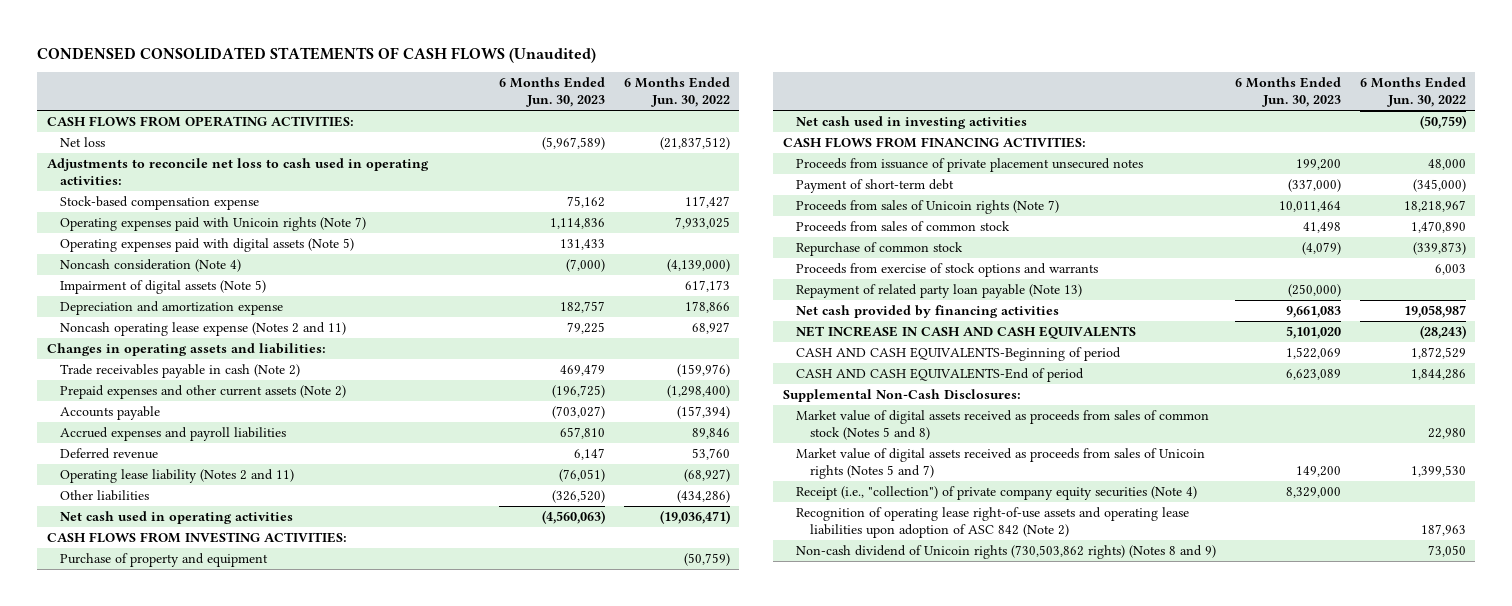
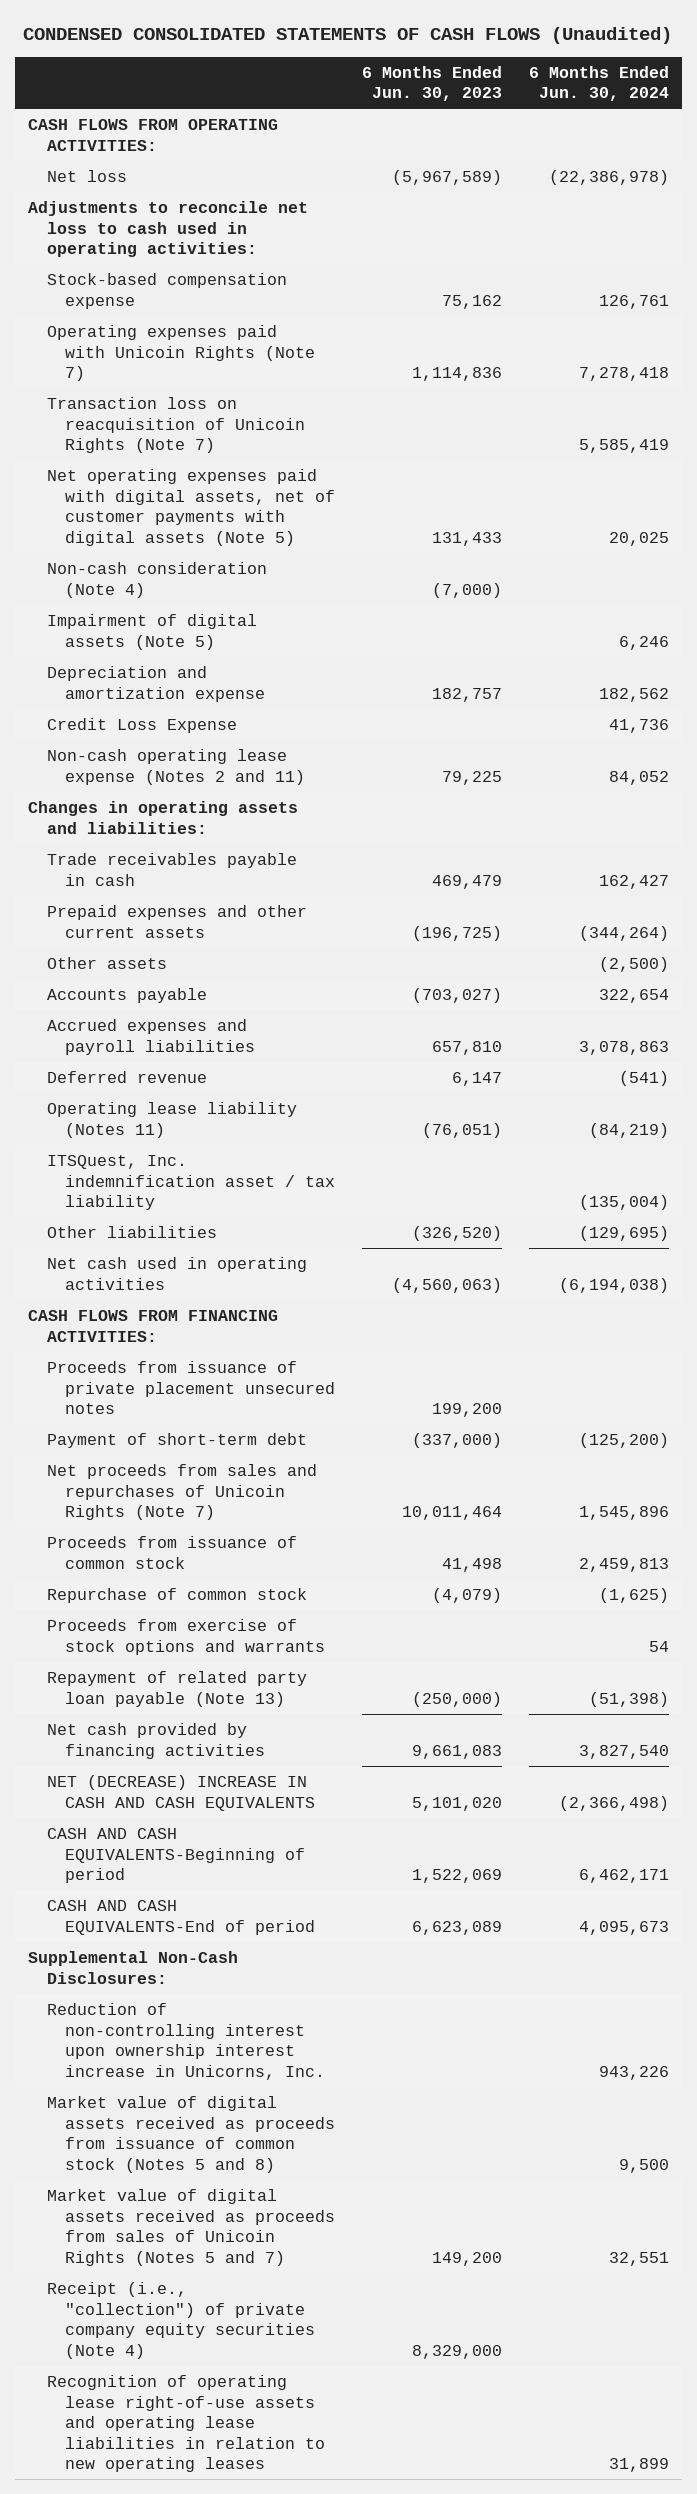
[623,77,730,108] 6 Months Ended Jun. 30, 2022 -> none
none -> [528,65,669,102] 6 Months Ended Jun. 30, 2024
[60,216,367,231] Operating expenses paid with Unicoin rights (Note 7) -> [46,325,316,382] Operating expenses paid with Unicoin Rights (Note 7)
none -> [46,397,306,454] Transaction loss on reacquisition of Unicoin Rights (Note 7)
[60,237,355,252] Operating expenses paid with digital assets (Note 5) -> [46,469,336,546] Net operating expenses paid with digital assets, net of customer payments with digital assets (Note 5)
[60,258,242,272] Noncash consideration (Note 4) -> [46,562,267,598] Non-cash consideration (Note 4)
none -> [46,718,237,734] Credit Loss Expense
[60,321,347,336] Noncash operating lease expense (Notes 2 and 11) -> [46,749,306,785] Non-cash operating lease expense (Notes 2 and 11)
[60,363,301,378] Trade receivables payable in cash (Note 2) -> [46,853,297,886] Trade receivables payable in cash
[60,384,347,399] Prepaid expenses and other current assets (Note 2) -> [46,905,307,938] Prepaid expenses and other current assets
none -> [46,957,167,970] Other assets
[60,468,295,483] Operating lease liability (Notes 2 and 11) -> [46,1102,297,1138] Operating lease liability (Notes 11)
none -> [46,1155,336,1211] ITSQuest, Inc. indemnification asset / tax liability
[46,531,347,543] CASH FLOWS FROM INVESTING ACTIVITIES: -> none
[60,552,269,567] Purchase of property and equipment -> none
[796,115,1028,129] Net cash used in investing activities -> none
[796,199,1060,214] Proceeds from sales of Unicoin rights (Note 7) -> [46,1464,317,1521] Net proceeds from sales and repurchases of Unicoin Rights (Note 7)
[796,220,1011,232] Proceeds from sales of common stock -> [46,1536,297,1569] Proceeds from issuance of common stock
[796,325,1137,339] NET INCREASE IN CASH AND CASH EQUIVALENTS -> [46,1775,316,1811] NET (DECREASE) INCREASE IN CASH AND CASH EQUIVALENTS
none -> [46,2003,326,2080] Reduction of non-controlling interest upon ownership interest increase in Unicorns, Inc.
[796,409,1210,440] Market value of digital assets received as proceeds from sales of common stock (Notes 5 and 8) -> [46,2096,336,2173] Market value of digital assets received as proceeds from issuance of common stock (Notes 5 and 8)
[796,447,1206,479] Market value of digital assets received as proceeds from sales of Unicoin rights (Notes 5 and 7) -> [46,2189,336,2266] Market value of digital assets received as proceeds from sales of Unicoin Rights (Notes 5 and 7)
[796,506,1190,538] Recognition of operating lease right-of-use assets and operating lease liabilities upon adoption of ASC 842 (Note 2) -> none
[796,544,1217,559] Non-cash dividend of Unicoin rights (730,503,862 rights) (Notes 8 and 9) -> none
none -> [46,2375,326,2473] Recognition of operating lease right-of-use assets and operating lease liabilities in relation to new operating leases

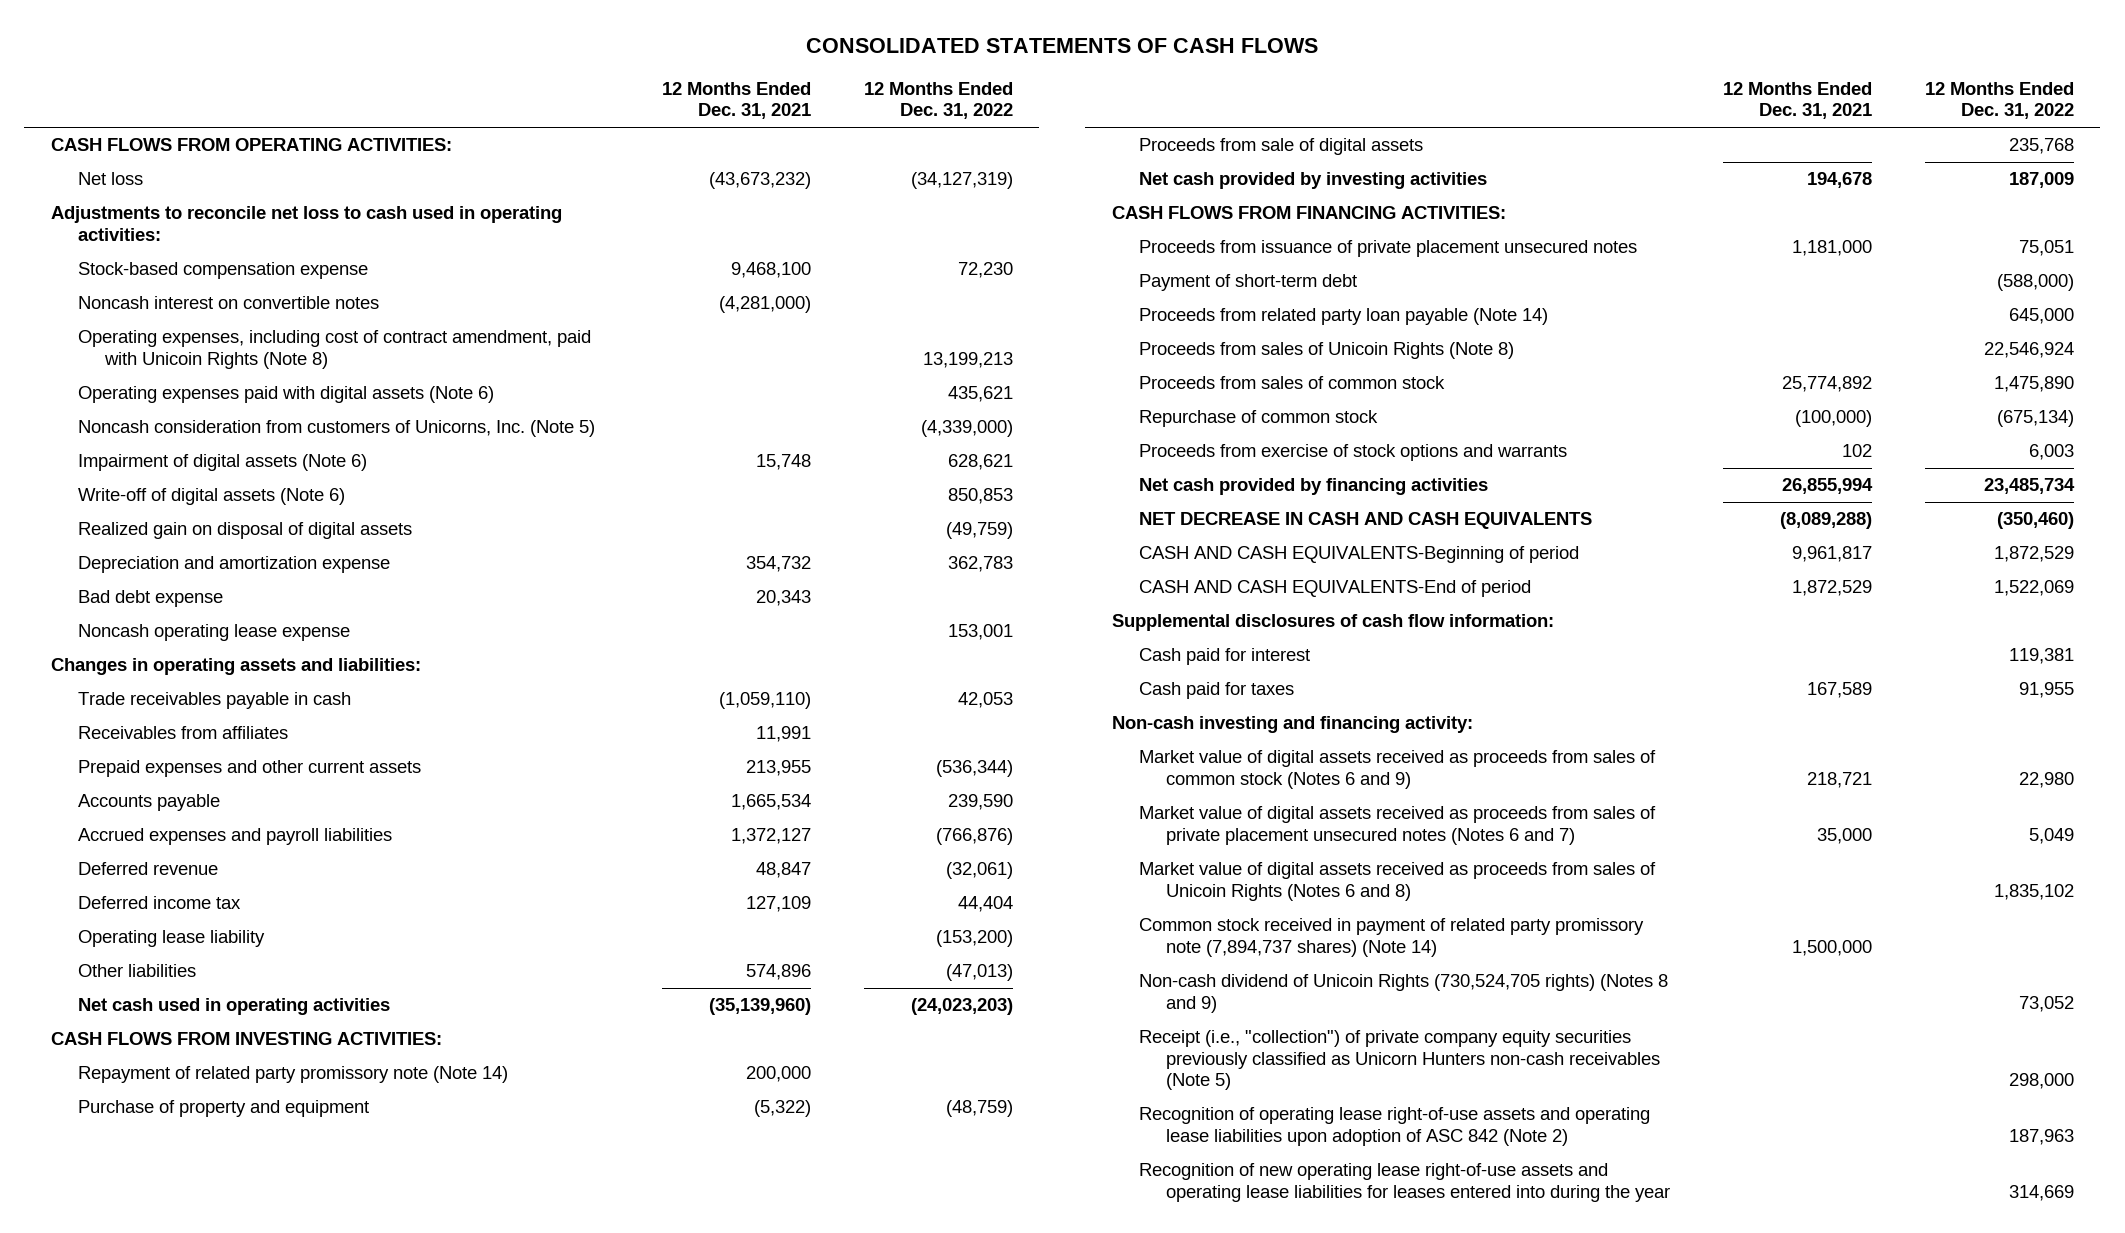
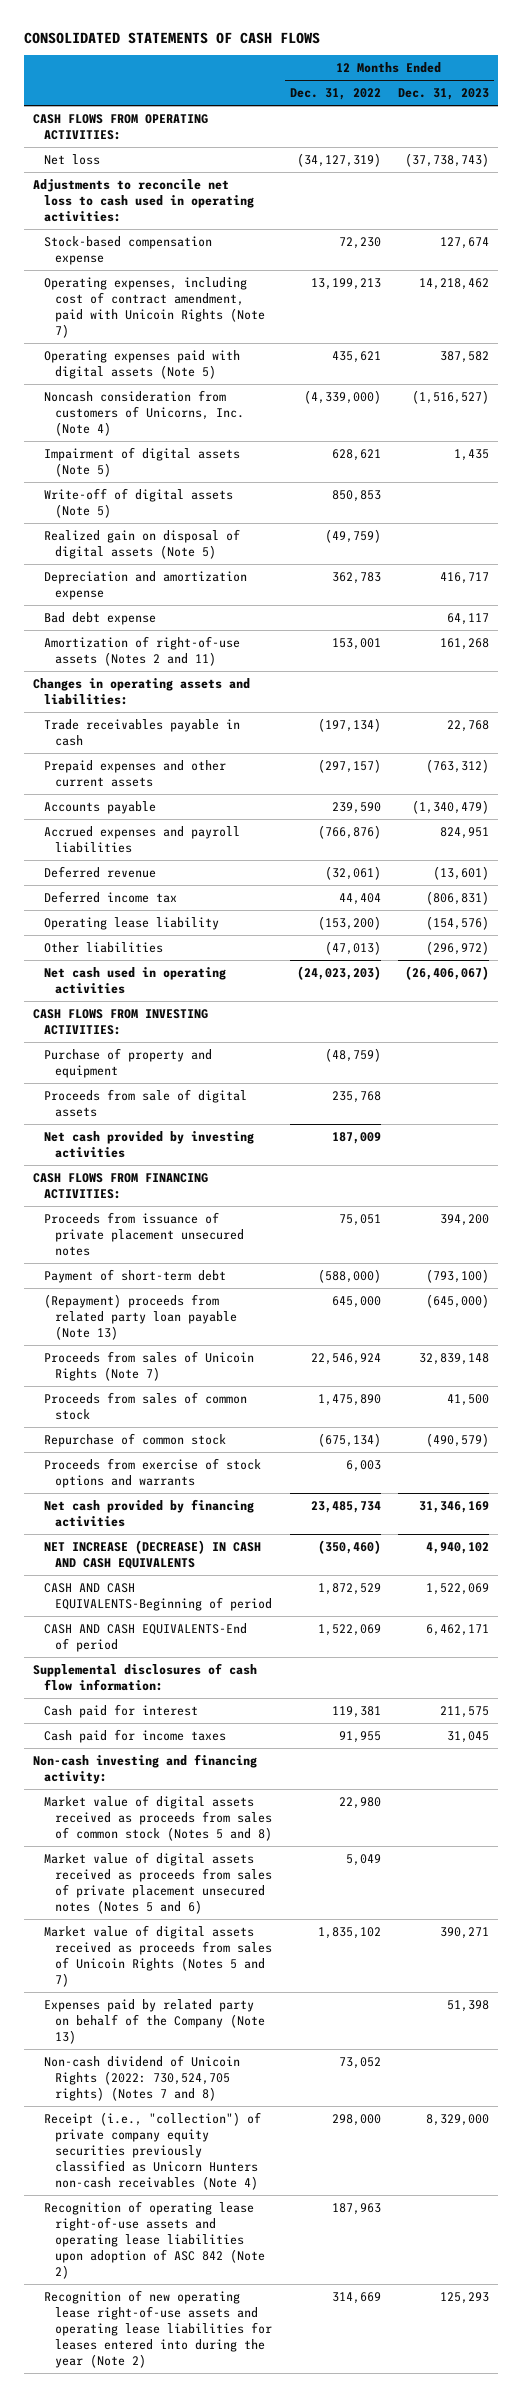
[661,82,811,120] 12 Months Ended Dec. 31, 2021 -> none
none -> [398,88,490,101] Dec. 31, 2023
[77,296,379,310] Noncash interest on convertible notes -> none
[77,330,591,369] Operating expenses, including cost of contract amendment, paid with Unicoin Rights (Note 8) -> [43,276,265,339] Operating expenses, including cost of contract amendment, paid with Unicoin Rights (Note 7)
[77,386,494,404] Operating expenses paid with digital assets (Note 6) -> [43,349,240,379] Operating expenses paid with digital assets (Note 5)
[77,420,595,438] Noncash consideration from customers of Unicorns, Inc. (Note 5) -> [43,389,244,436] Noncash consideration from customers of Unicorns, Inc. (Note 4)
[77,454,367,472] Impairment of digital assets (Note 6) -> [43,446,240,477] Impairment of digital assets (Note 5)
[77,488,345,506] Write-off of digital assets (Note 6) -> [43,487,233,518] Write-off of digital assets (Note 5)
[77,522,412,540] Realized gain on disposal of digital assets -> [43,528,240,559] Realized gain on disposal of digital assets (Note 5)
[77,624,350,642] Noncash operating lease expense -> [43,635,240,666] Amortization of right-of-use assets (Notes 2 and 11)
[77,726,288,740] Receivables from affiliates -> none
[957,692,1013,709] 42,053 -> [317,717,381,732] (197,134)
[935,760,1013,778] (536,344) -> [317,758,381,773] (297,157)
[77,1066,508,1084] Repayment of related party promissory note (Note 14) -> none
[1138,308,1548,326] Proceeds from related party loan payable (Note 14) -> [43,1293,237,1340] (Repayment) proceeds from related party loan payable (Note 13)
[1138,342,1514,360] Proceeds from sales of Unicoin Rights (Note 8) -> [43,1350,254,1381] Proceeds from sales of Unicoin Rights (Note 7)
[1138,512,1592,530] NET DECREASE IN CASH AND CASH EQUIVALENTS -> [43,1539,261,1569] NET INCREASE (DECREASE) IN CASH AND CASH EQUIVALENTS
[1138,682,1294,700] Cash paid for taxes -> [43,1728,226,1743] Cash paid for income taxes
[1138,918,1644,957] Common stock received in payment of related party promissory note (7,894,737 shares) (Note 14) -> none
[1138,750,1656,789] Market value of digital assets received as proceeds from sales of common stock (Notes 6 and 9) -> [43,1794,272,1841] Market value of digital assets received as proceeds from sales of common stock (Notes 5 and 8)
[1138,806,1656,845] Market value of digital assets received as proceeds from sales of private placement unsecured notes (Notes 6 and 7) -> [43,1851,272,1915] Market value of digital assets received as proceeds from sales of private placement unsecured notes (Notes 5 and 6)
[1138,862,1656,901] Market value of digital assets received as proceeds from sales of Unicoin Rights (Notes 6 and 8) -> [43,1924,272,1988] Market value of digital assets received as proceeds from sales of Unicoin Rights (Notes 5 and 7)
none -> [43,1998,265,2044] Expenses paid by related party on behalf of the Company (Note 13)
[1138,974,1668,1013] Non-cash dividend of Unicoin Rights (730,524,705 rights) (Notes 8 and 9) -> [43,2054,240,2101] Non-cash dividend of Unicoin Rights (2022: 730,524,705 rights) (Notes 7 and 8)
[1138,1030,1660,1091] Receipt (i.e., "collection") of private company equity securities previously classified as Unicorn Hunters non-cash receivables (Note 5) -> [43,2111,261,2191] Receipt (i.e., "collection") of private company equity securities previously classified as Unicorn Hunters non-cash receivables (Note 4)
[1138,1163,1670,1202] Recognition of new operating lease right-of-use assets and operating lease liabilities for leases entered into during the year -> [43,2289,272,2369] Recognition of new operating lease right-of-use assets and operating lease liabilities for leases entered into during the year (Note 2)

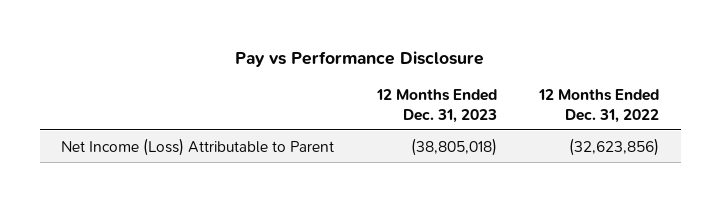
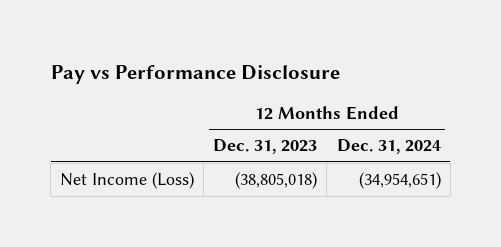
[538,88,660,123] 12 Months Ended Dec. 31, 2022 -> none
none -> [336,139,441,155] Dec. 31, 2024
[61,137,335,156] Net Income (Loss) Attributable to Parent -> [60,172,195,190] Net Income (Loss)

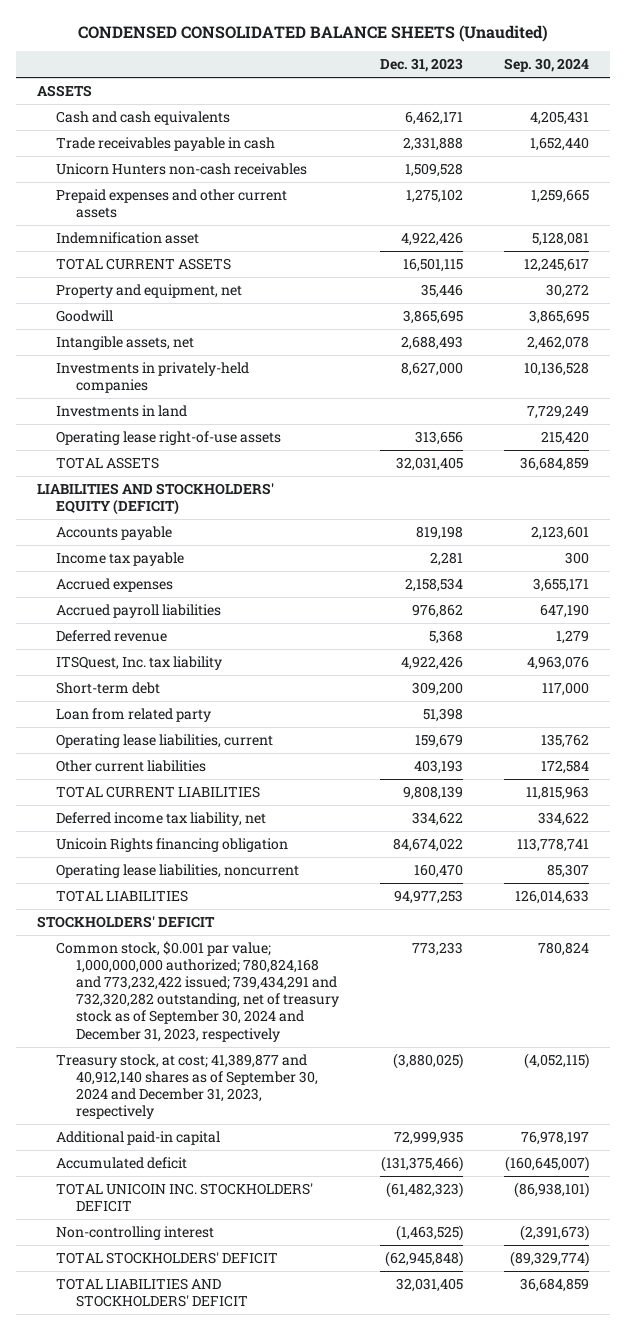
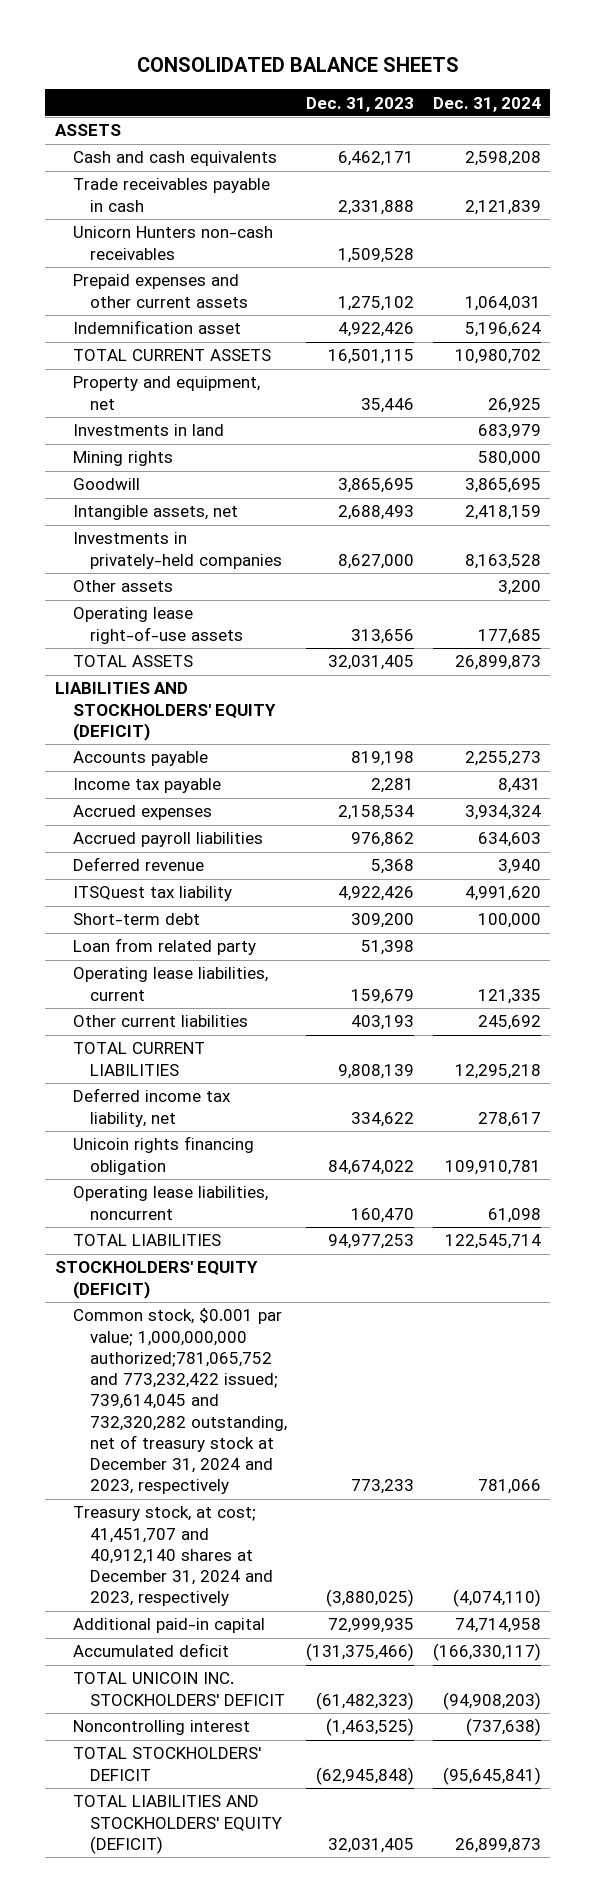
[77,24,548,42] CONDENSED CONSOLIDATED BALANCE SHEETS (Unaudited) -> [136,57,459,73] CONSOLIDATED BALANCE SHEETS
[504,58,590,73] Sep. 30, 2024 -> none
none -> [432,96,541,112] Dec. 31, 2024
[56,405,188,418] Investments in land -> [72,424,224,437] Investments in land
none -> [72,451,173,467] Mining rights
none -> [72,580,173,593] Other assets
[56,656,223,671] ITSQuest, Inc. tax liability -> [72,886,232,902] ITSQuest tax liability
[56,838,289,853] Unicoin Rights financing obligation -> [72,1136,254,1175] Unicoin rights financing obligation
[36,916,215,929] STOCKHOLDERS' DEFICIT -> [54,1261,258,1299] STOCKHOLDERS' EQUITY (DEFICIT)
[56,941,339,1042] Common stock, $0.001 par value; 1,000,000,000 authorized; 780,824,168 and 773,232,422 issued; 739,434,291 and 732,320,282 outstanding, net of treasury stock as of September 30, 2024 and December 31, 2023, respectively -> [72,1308,288,1495] Common stock, $0.001 par value; 1,000,000,000 authorized;781,065,752 and 773,232,422 issued; 739,614,045 and 732,320,282 outstanding, net of treasury stock at December 31, 2024 and 2023, respectively
[56,1054,318,1120] Treasury stock, at cost; 41,389,877 and 40,912,140 shares as of September 30, 2024 and December 31, 2023, respectively -> [72,1506,274,1607] Treasury stock, at cost; 41,451,707 and 40,912,140 shares at December 31, 2024 and 2023, respectively
[56,1226,215,1241] Non-controlling interest -> [72,1720,250,1736] Noncontrolling interest
[56,1278,248,1308] TOTAL LIABILITIES AND STOCKHOLDERS' DEFICIT -> [72,1795,283,1854] TOTAL LIABILITIES AND STOCKHOLDERS' EQUITY (DEFICIT)

